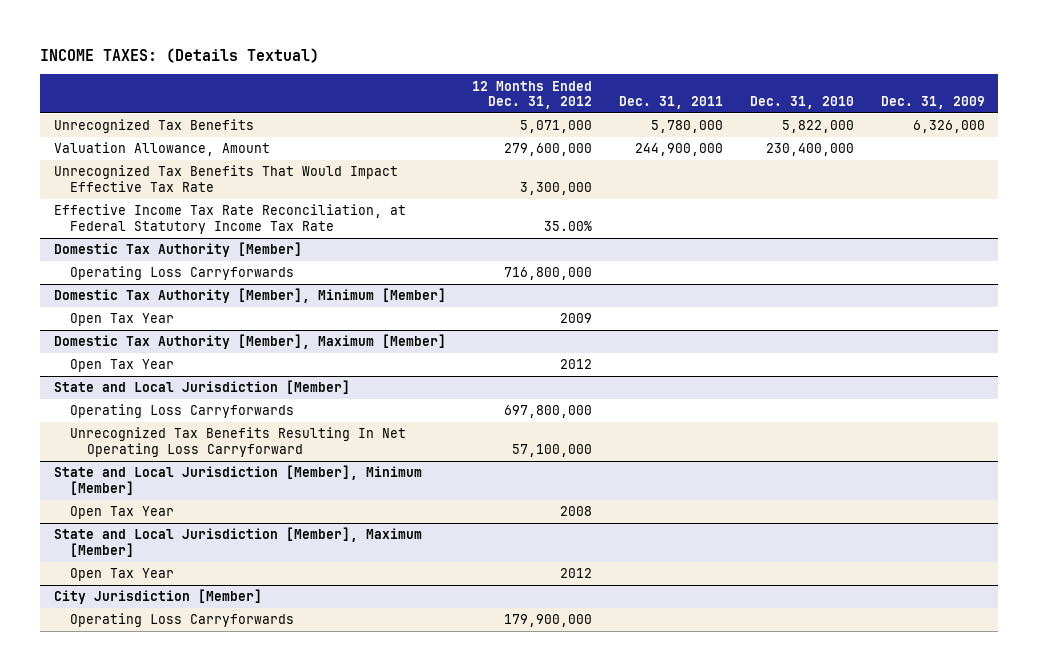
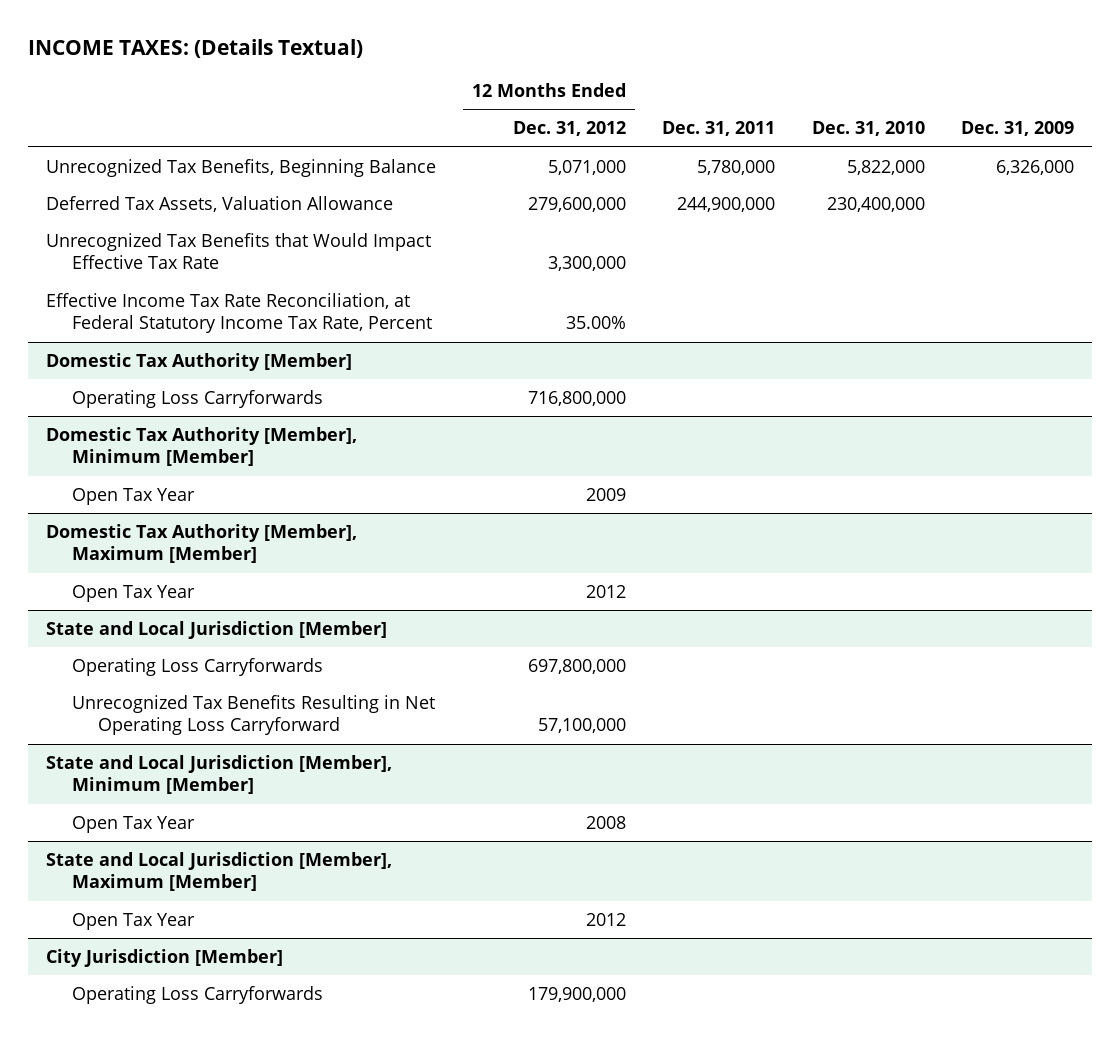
[53,119,254,134] Unrecognized Tax Benefits -> [45,158,436,177] Unrecognized Tax Benefits, Beginning Balance
[53,142,270,157] Valuation Allowance, Amount -> [45,195,393,212] Deferred Tax Assets, Valuation Allowance
[53,165,398,192] Unrecognized Tax Benefits That Would Impact Effective Tax Rate -> [45,232,431,270] Unrecognized Tax Benefits that Would Impact Effective Tax Rate
[53,204,406,234] Effective Income Tax Rate Reconciliation, at Federal Statutory Income Tax Rate -> [45,292,433,334] Effective Income Tax Rate Reconciliation, at Federal Statutory Income Tax Rate, Percent
[70,427,407,457] Unrecognized Tax Benefits Resulting In Net Operating Loss Carryforward -> [72,694,436,736] Unrecognized Tax Benefits Resulting in Net Operating Loss Carryforward

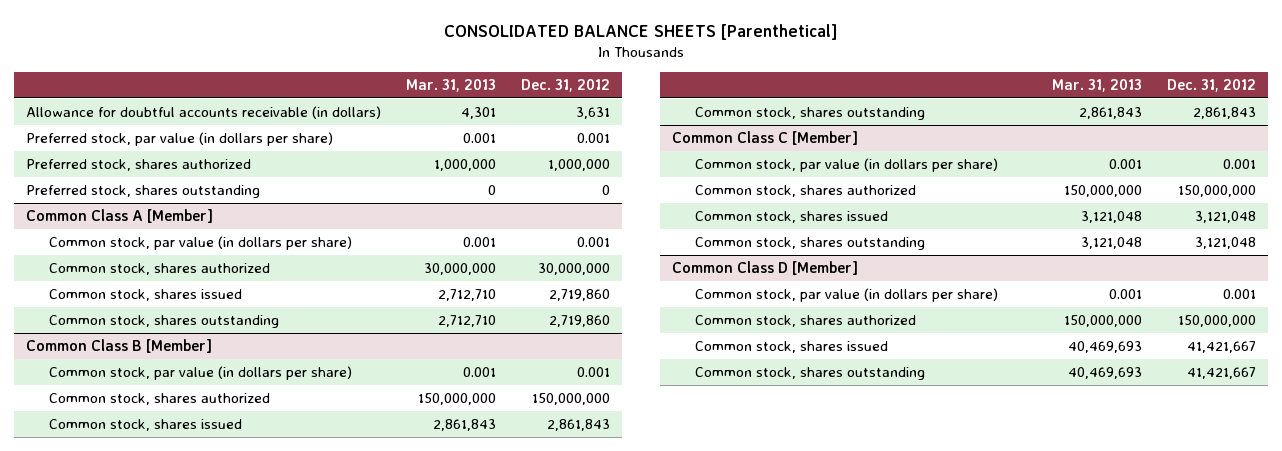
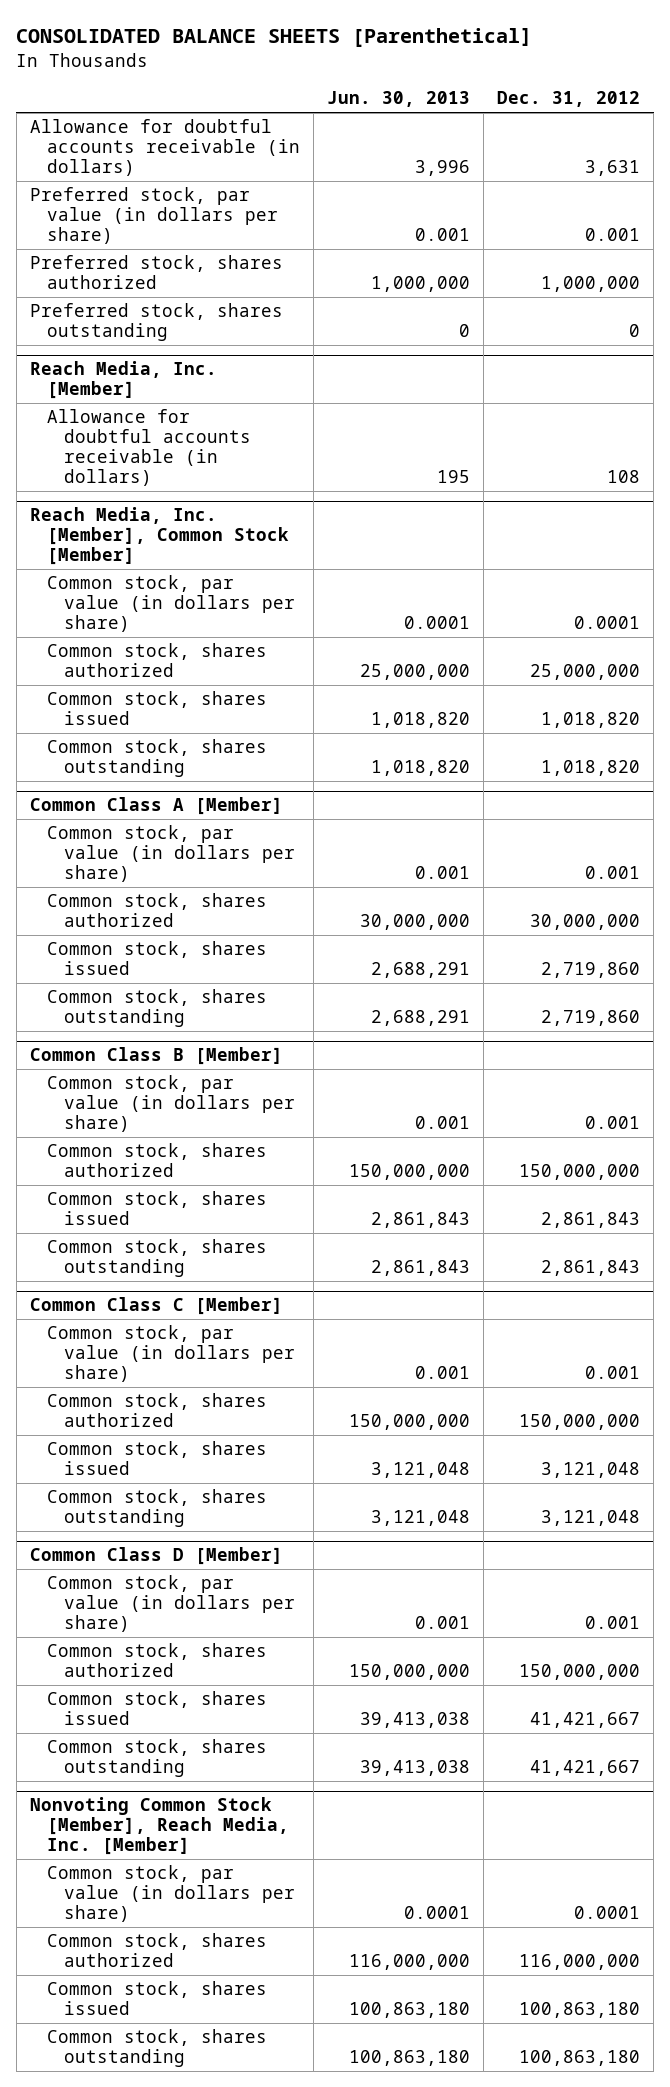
[406,78,497,92] Mar. 31, 2013 -> none
none -> [327,91,471,108] Jun. 30, 2013
none -> [29,361,217,400] Reach Media, Inc. [Member]
none -> [46,409,252,487] Allowance for doubtful accounts receivable (in dollars)
none -> [29,507,289,566] Reach Media, Inc. [Member], Common Stock [Member]
none -> [46,575,296,633] Common stock, par value (in dollars per share)
none -> [46,643,267,678] Common stock, shares authorized
none -> [46,691,267,726] Common stock, shares issued
none -> [46,739,267,778] Common stock, shares outstanding
none -> [29,1797,289,1856] Nonvoting Common Stock [Member], Reach Media, Inc. [Member]
none -> [46,1865,296,1923] Common stock, par value (in dollars per share)
none -> [46,1933,267,1968] Common stock, shares authorized
none -> [46,1981,267,2016] Common stock, shares issued
none -> [46,2029,267,2068] Common stock, shares outstanding

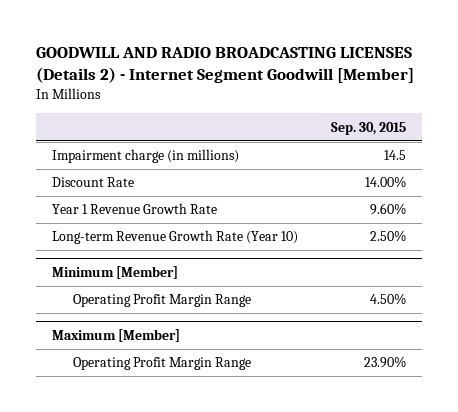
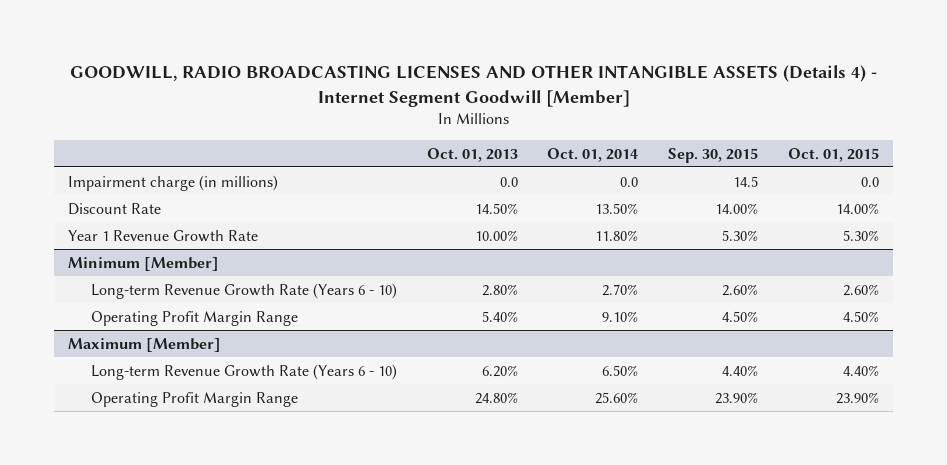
[35,46,414,83] GOODWILL AND RADIO BROADCASTING LICENSES (Details 2) - Internet Segment Goodwill [Member] -> [69,65,877,107] GOODWILL, RADIO BROADCASTING LICENSES AND OTHER INTANGIBLE ASSETS (Details 4) - Internet Segment Goodwill [Member]
none -> [426,147,518,162] Oct. 01, 2013
none -> [547,147,639,162] Oct. 01, 2014
none -> [787,147,879,162] Oct. 01, 2015
[52,230,299,245] Long-term Revenue Growth Rate (Year 10) -> none
[369,203,406,216] 9.60% -> [722,229,759,241] 5.30%
none -> [91,282,398,299] Long-term Revenue Growth Rate (Years 6 - 10)
none -> [91,363,398,380] Long-term Revenue Growth Rate (Years 6 - 10)

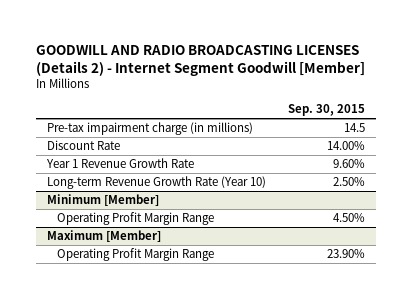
[69,65,877,107] GOODWILL, RADIO BROADCASTING LICENSES AND OTHER INTANGIBLE ASSETS (Details 4) - Internet Segment Goodwill [Member] -> [36,44,366,76] GOODWILL AND RADIO BROADCASTING LICENSES (Details 2) - Internet Segment Goodwill [Member]
[426,147,518,162] Oct. 01, 2013 -> none
[547,147,639,162] Oct. 01, 2014 -> none
[787,147,879,162] Oct. 01, 2015 -> none
[68,174,279,191] Impairment charge (in millions) -> [47,122,254,136] Pre-tax impairment charge (in millions)
[722,229,759,241] 5.30% -> [333,159,366,169] 9.60%
none -> [47,176,267,190] Long-term Revenue Growth Rate (Year 10)
[91,282,398,299] Long-term Revenue Growth Rate (Years 6 - 10) -> none
[91,363,398,380] Long-term Revenue Growth Rate (Years 6 - 10) -> none

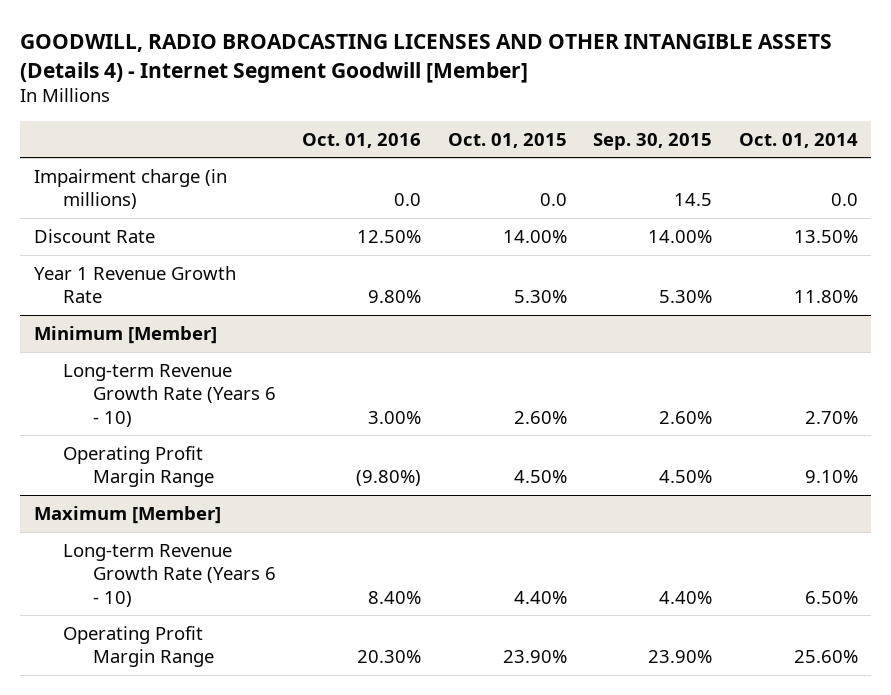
[36,44,366,76] GOODWILL AND RADIO BROADCASTING LICENSES (Details 2) - Internet Segment Goodwill [Member] -> [20,34,833,83] GOODWILL, RADIO BROADCASTING LICENSES AND OTHER INTANGIBLE ASSETS (Details 4) - Internet Segment Goodwill [Member]
none -> [302,132,422,148] Oct. 01, 2016
none -> [447,132,567,148] Oct. 01, 2015
none -> [738,132,858,148] Oct. 01, 2014
[47,122,254,136] Pre-tax impairment charge (in millions) -> [33,168,227,210] Impairment charge (in millions)
[47,176,267,190] Long-term Revenue Growth Rate (Year 10) -> none
[333,159,366,169] 9.60% -> [659,290,713,304] 5.30%
none -> [63,363,276,427] Long-term Revenue Growth Rate (Years 6 - 10)
none -> [63,543,276,607] Long-term Revenue Growth Rate (Years 6 - 10)

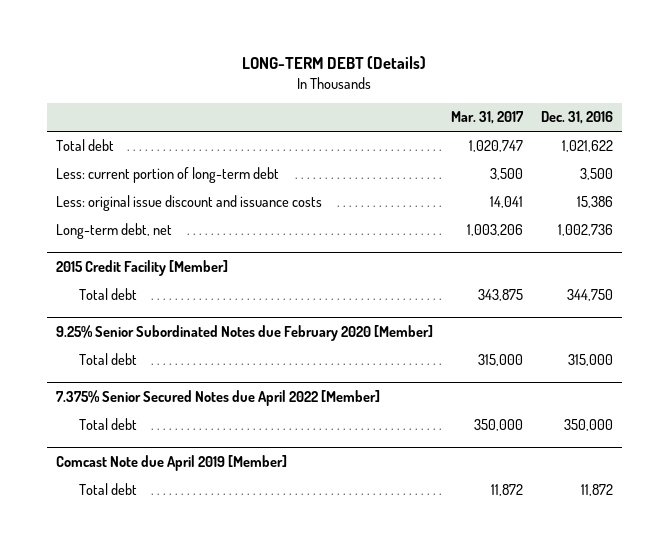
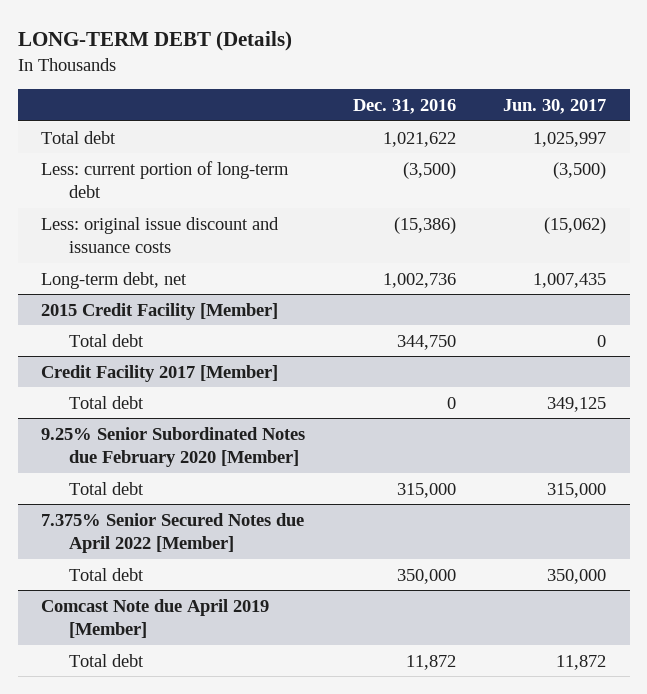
[450,111,524,125] Mar. 31, 2017 -> none
none -> [503,98,607,114] Jun. 30, 2017
[579,168,613,181] 3,500 -> [402,161,456,179] (3,500)
[576,196,613,209] 15,386 -> [393,216,456,234] (15,386)
none -> [41,364,279,382] Credit Facility 2017 [Member]
none -> [69,395,145,409] Total debt

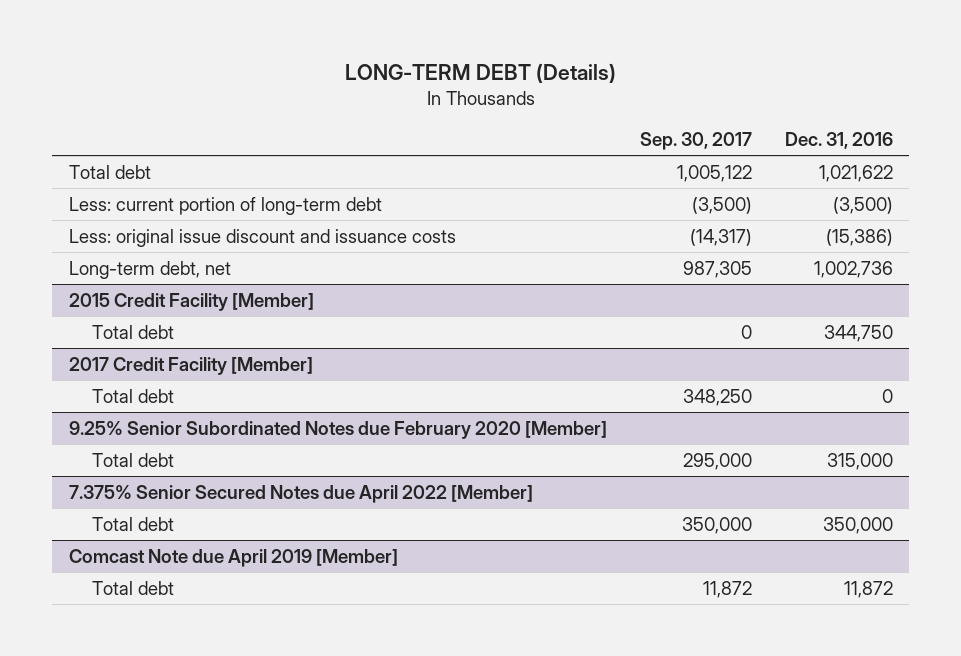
[503,98,607,114] Jun. 30, 2017 -> none
none -> [639,131,752,150] Sep. 30, 2017
[41,364,279,382] Credit Facility 2017 [Member] -> [68,356,313,375] 2017 Credit Facility [Member]

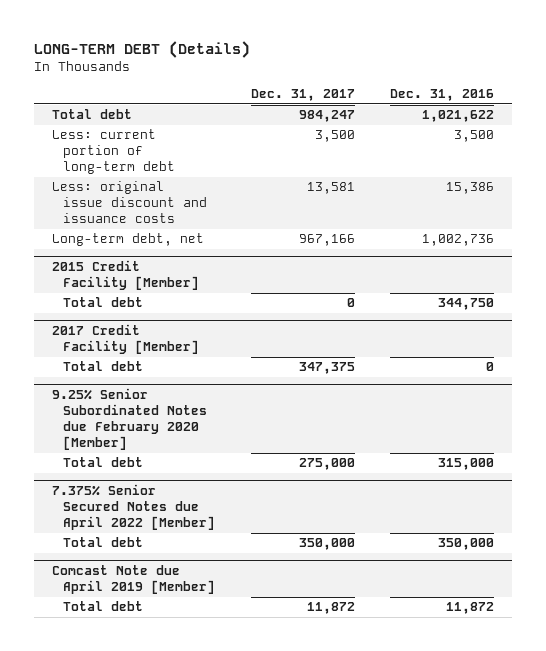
[639,131,752,150] Sep. 30, 2017 -> none
none -> [250,89,355,102] Dec. 31, 2017
[832,196,893,214] (3,500) -> [454,130,495,143] 3,500
[825,228,893,246] (15,386) -> [446,182,495,195] 15,386

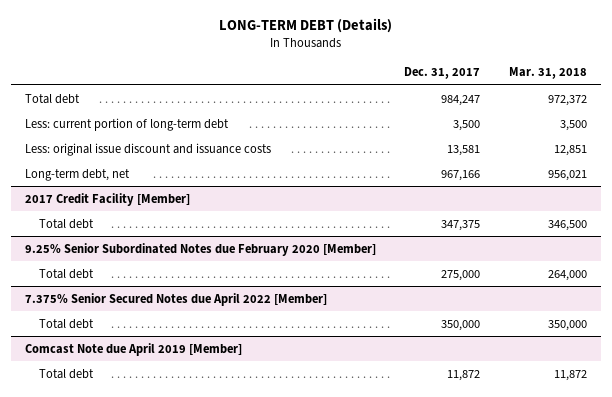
[390,89,495,102] Dec. 31, 2016 -> none
none -> [509,67,588,80] Mar. 31, 2018
[51,260,199,291] 2015 Credit Facility [Member] -> none
[62,297,143,308] Total debt -> none

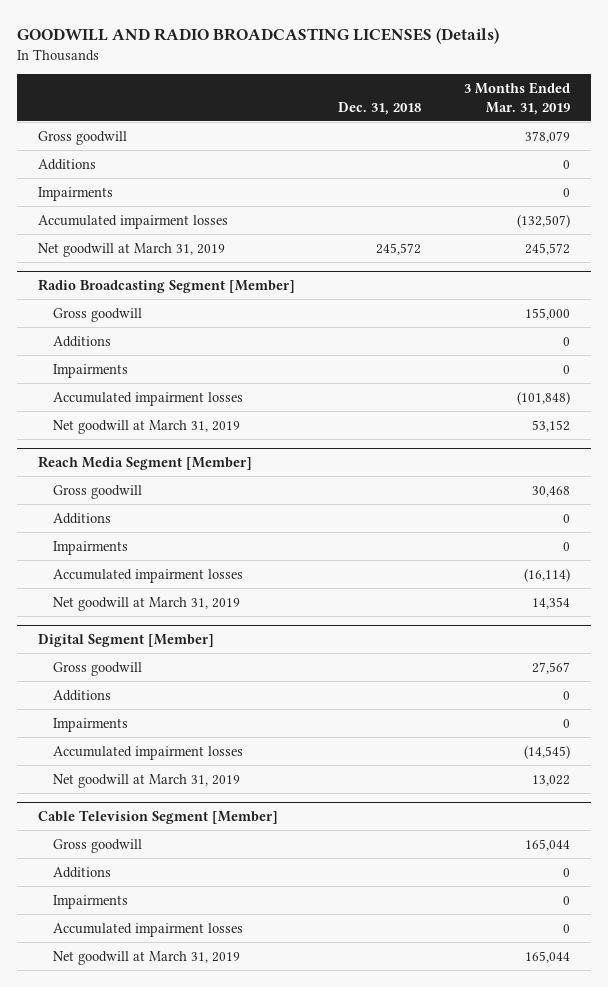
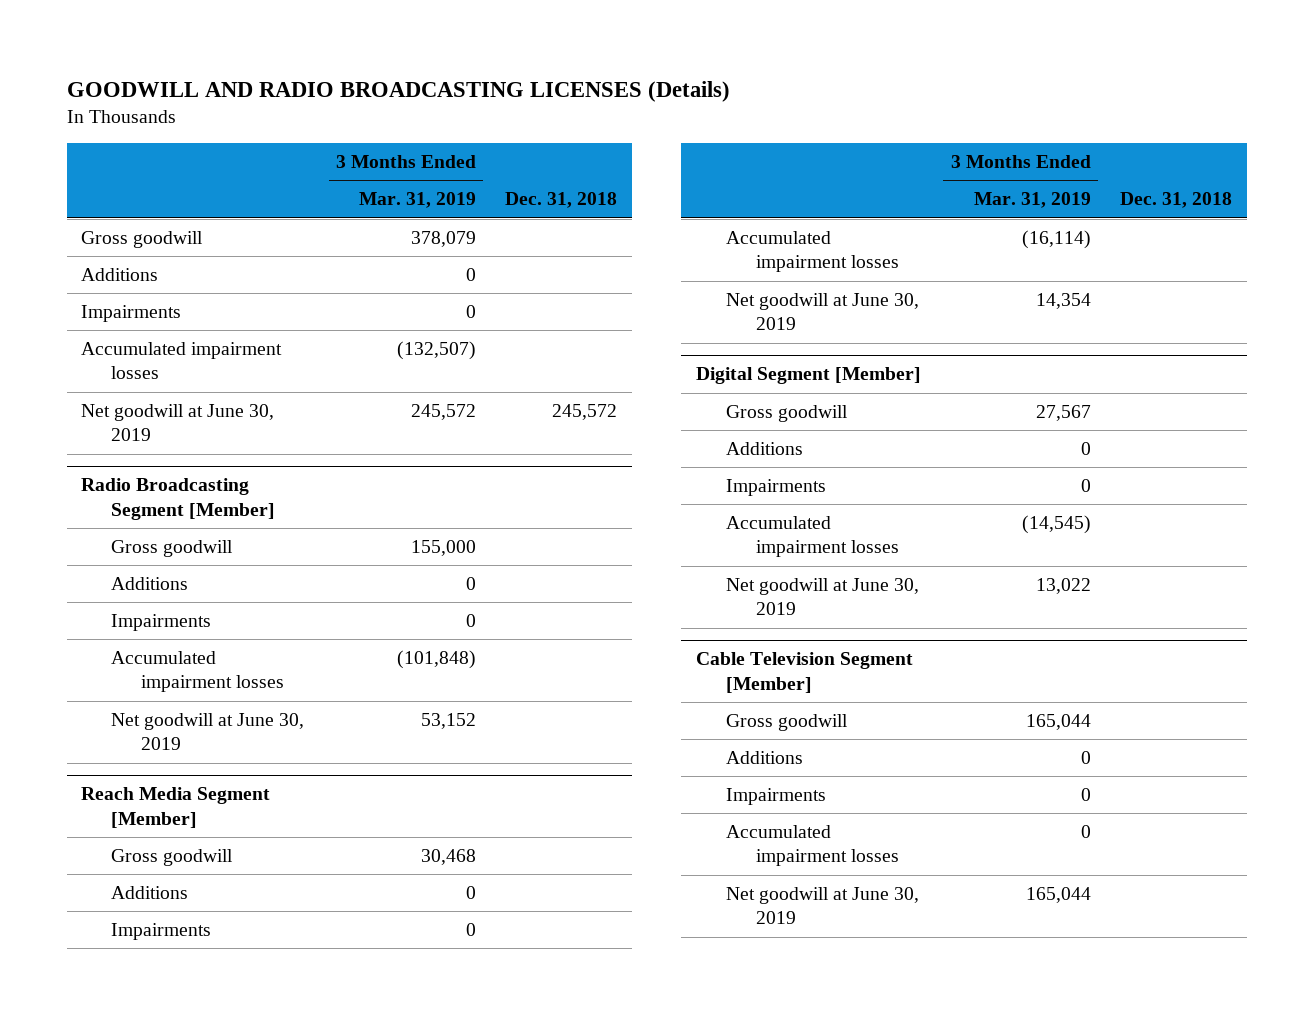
[38,242,226,257] Net goodwill at March 31, 2019 -> [81,404,275,442] Net goodwill at June 30, 2019
[53,419,241,434] Net goodwill at March 31, 2019 -> [111,713,305,751] Net goodwill at June 30, 2019
[53,596,241,611] Net goodwill at March 31, 2019 -> [725,293,919,331] Net goodwill at June 30, 2019
[53,773,241,788] Net goodwill at March 31, 2019 -> [725,578,919,616] Net goodwill at June 30, 2019
[53,950,241,965] Net goodwill at March 31, 2019 -> [725,887,919,925] Net goodwill at June 30, 2019

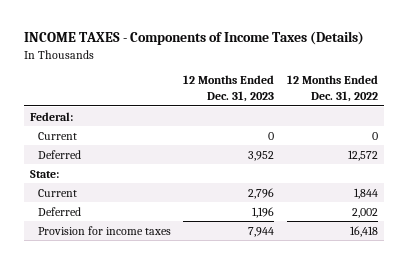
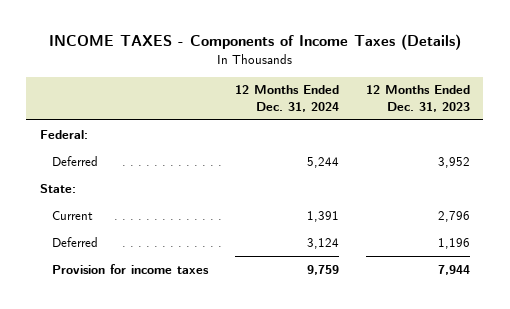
[286,75,378,103] 12 Months Ended Dec. 31, 2022 -> none
none -> [235,85,340,112] 12 Months Ended Dec. 31, 2024
[38,131,78,140] Current -> none

